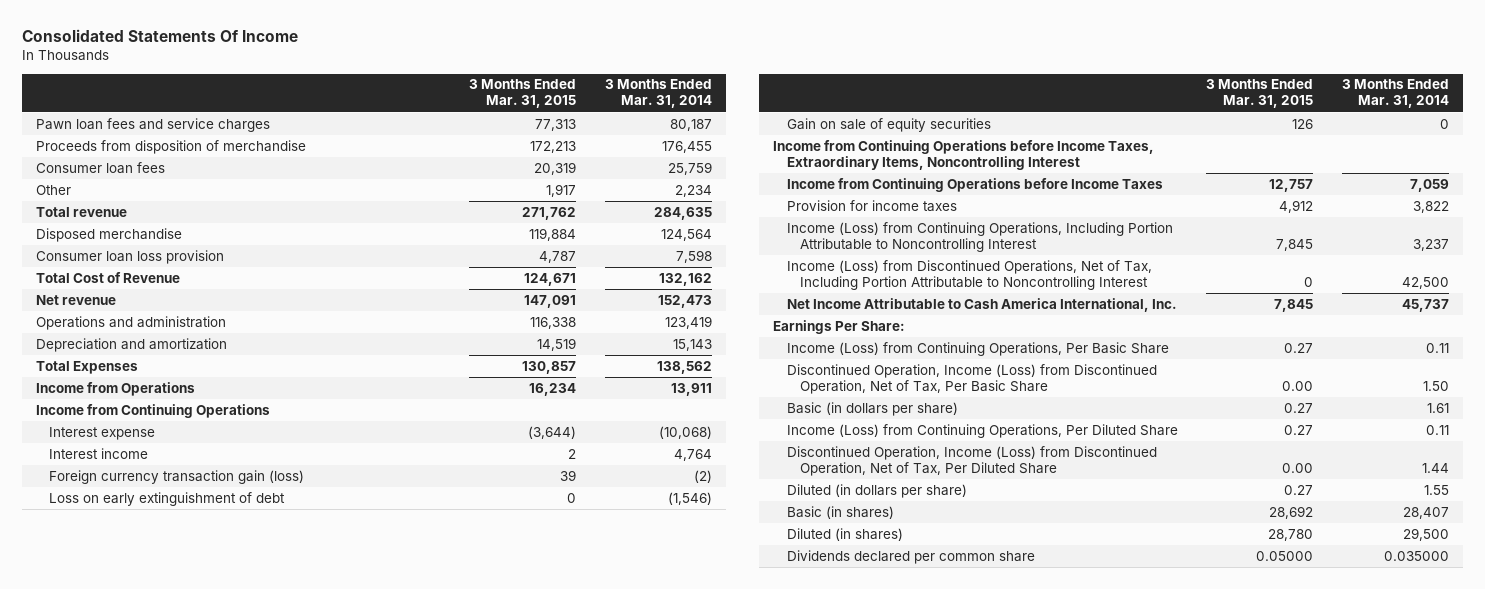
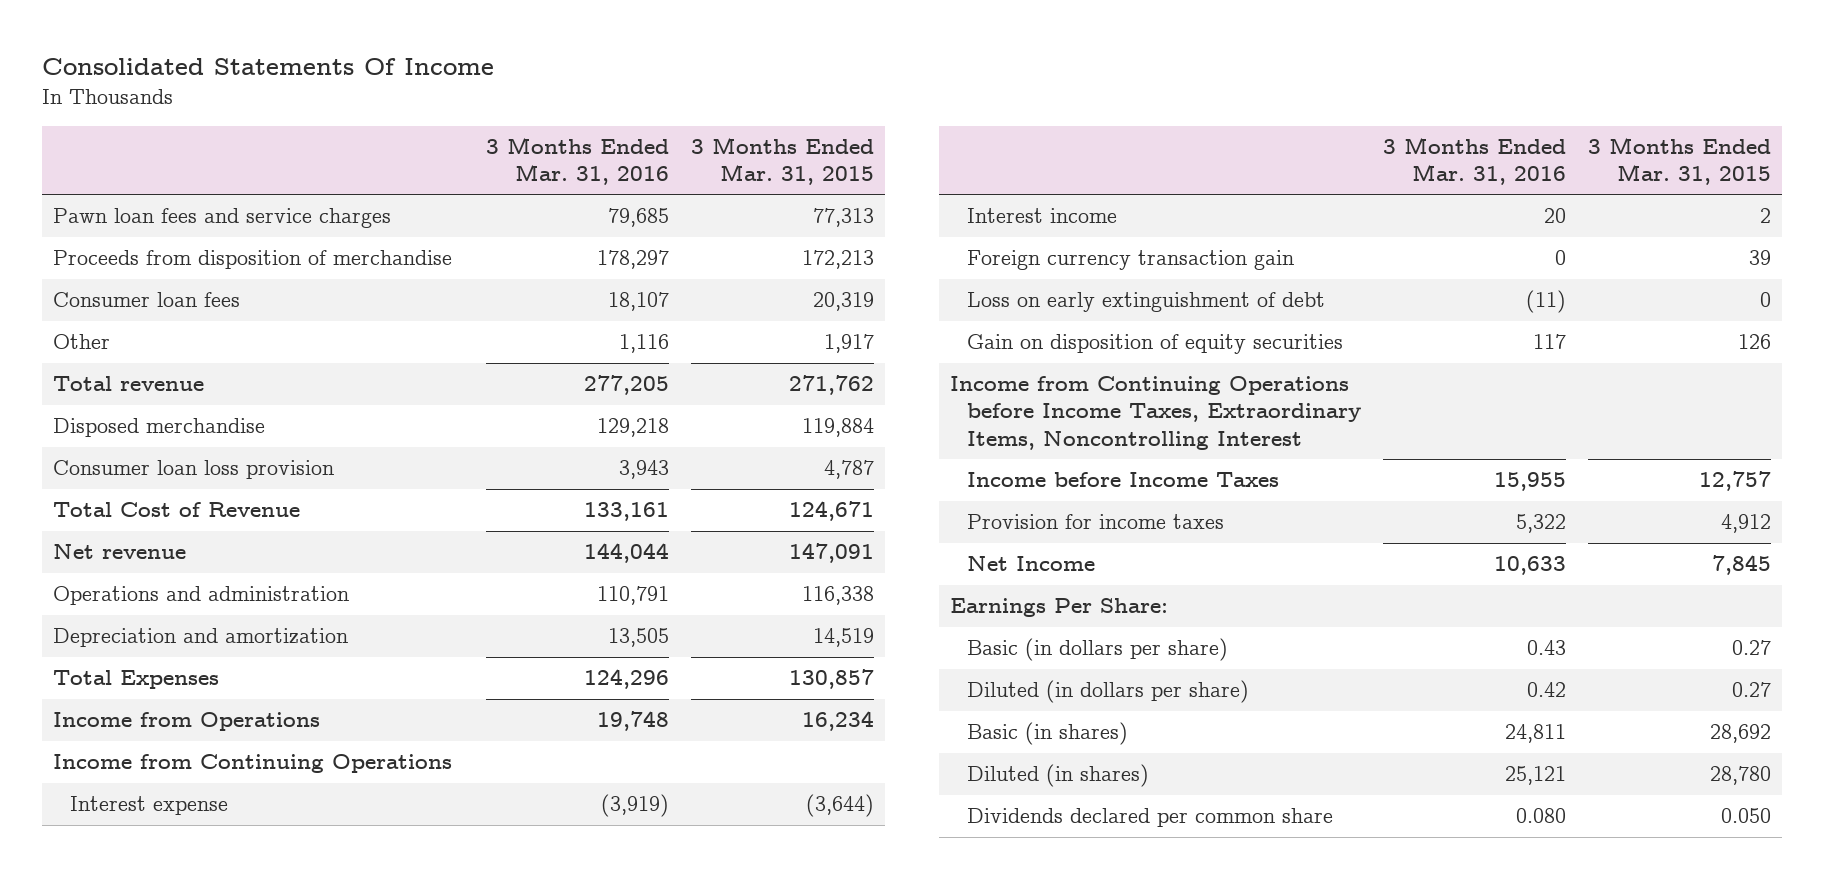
[604,79,712,109] 3 Months Ended Mar. 31, 2014 -> none
none -> [486,136,670,185] 3 Months Ended Mar. 31, 2016
[49,469,305,484] Foreign currency transaction gain (loss) -> [967,250,1295,271] Foreign currency transaction gain
[786,117,991,132] Gain on sale of equity securities -> [967,334,1344,355] Gain on disposition of equity securities
[786,177,1163,192] Income from Continuing Operations before Income Taxes -> [967,472,1280,488] Income before Income Taxes
[786,221,1173,252] Income (Loss) from Continuing Operations, Including Portion Attributable to Noncontrolling Interest -> none
[786,259,1152,290] Income (Loss) from Discontinued Operations, Net of Tax, Including Portion Attributable to Noncontrolling Interest -> none
[786,297,1177,312] Net Income Attributable to Cash America International, Inc. -> [967,556,1096,572] Net Income
[786,341,1169,356] Income (Loss) from Continuing Operations, Per Basic Share -> none
[786,363,1157,394] Discontinued Operation, Income (Loss) from Discontinued Operation, Net of Tax, Per Basic Share -> none
[786,423,1178,438] Income (Loss) from Continuing Operations, Per Diluted Share -> none
[786,445,1157,476] Discontinued Operation, Income (Loss) from Discontinued Operation, Net of Tax, Per Diluted Share -> none
[1256,550,1314,561] 0.05000 -> [1721,808,1772,824] 0.050

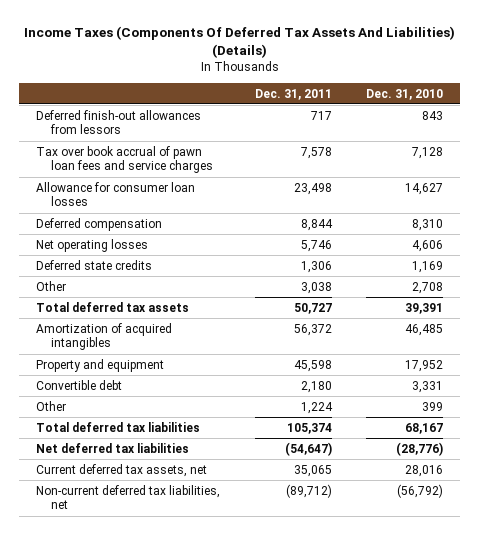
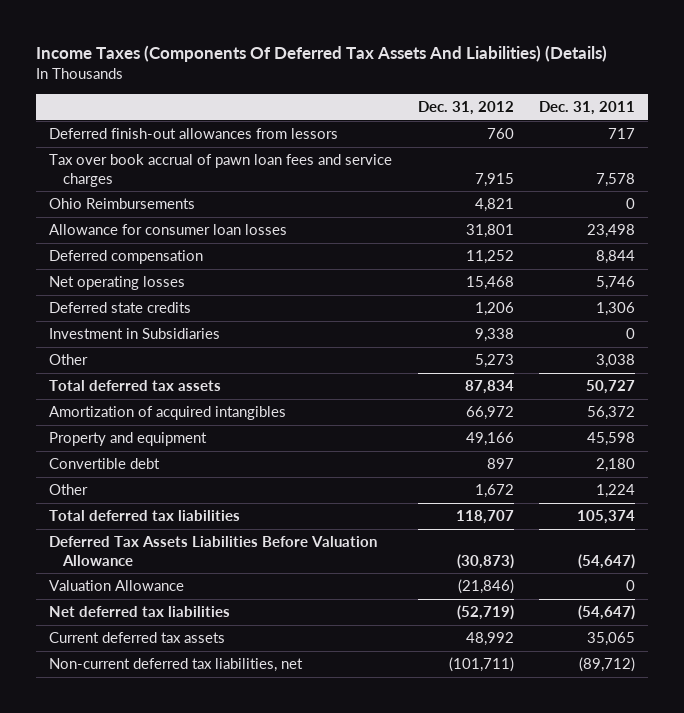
[366,88,444,100] Dec. 31, 2010 -> none
none -> [417,100,514,115] Dec. 31, 2012
none -> [49,198,196,210] Ohio Reimbursements
none -> [49,328,221,340] Investment in Subsidiaries
none -> [49,536,378,566] Deferred Tax Assets Liabilities Before Valuation Allowance
none -> [49,580,185,592] Valuation Allowance
[35,463,207,477] Current deferred tax assets, net -> [49,632,226,644] Current deferred tax assets

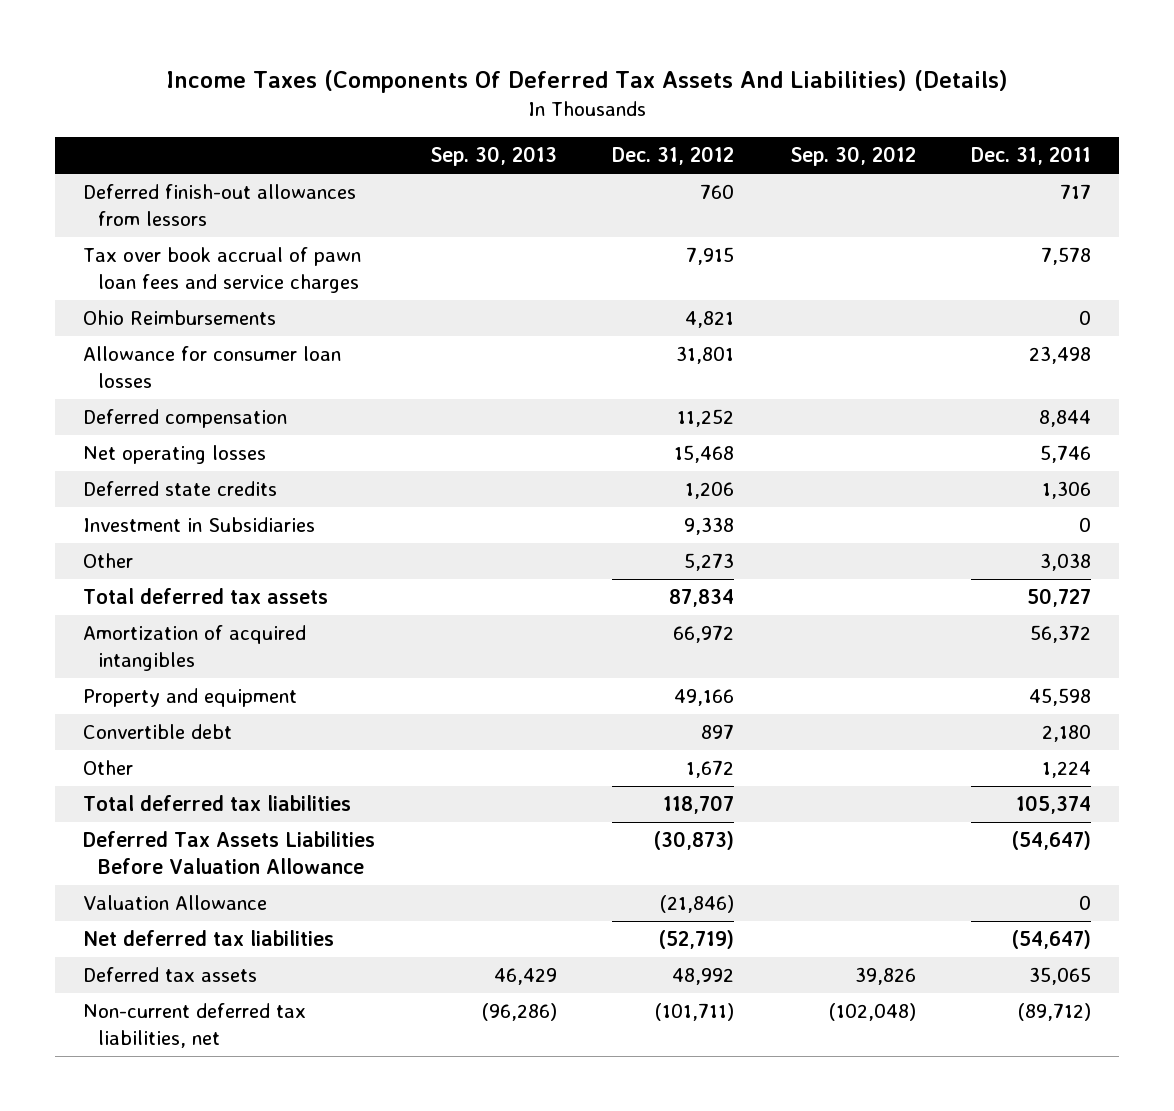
none -> [430,146,558,167] Sep. 30, 2013
none -> [789,146,916,167] Sep. 30, 2012
[49,632,226,644] Current deferred tax assets -> [82,967,257,983] Deferred tax assets

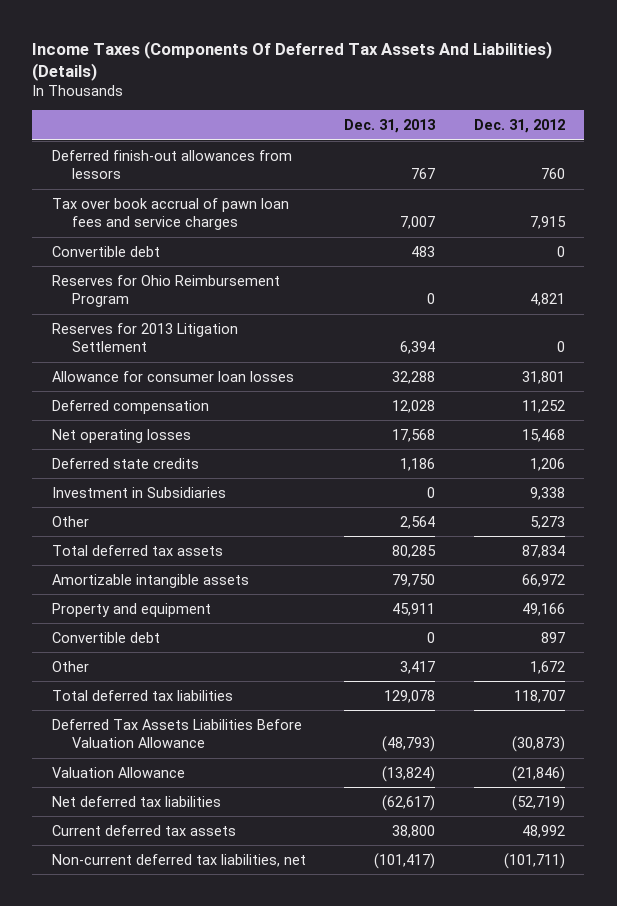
[430,146,558,167] Sep. 30, 2013 -> none
[789,146,916,167] Sep. 30, 2012 -> none
[971,146,1092,166] Dec. 31, 2011 -> none
none -> [344,119,437,134] Dec. 31, 2013
none -> [51,245,160,257] Convertible debt
[82,310,276,326] Ohio Reimbursements -> [51,274,280,308] Reserves for Ohio Reimbursement Program
none -> [51,322,238,353] Reserves for 2013 Litigation Settlement
[82,625,306,672] Amortization of acquired intangibles -> [51,573,249,588] Amortizable intangible assets
[82,967,257,983] Deferred tax assets -> [51,824,236,836] Current deferred tax assets

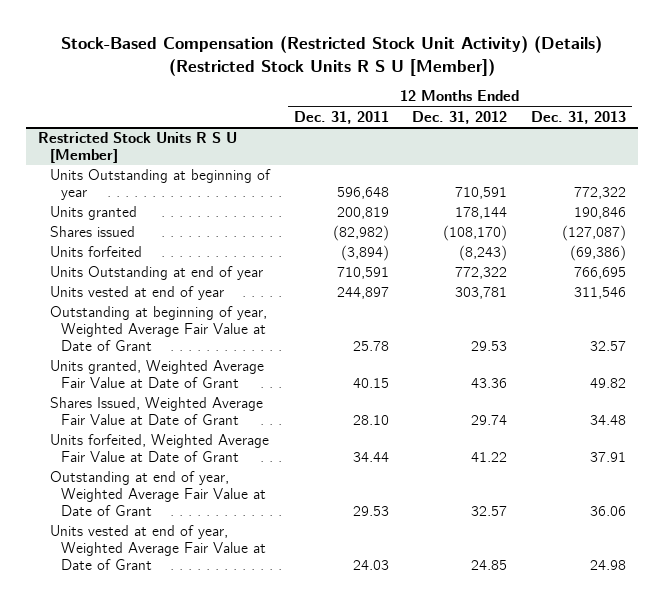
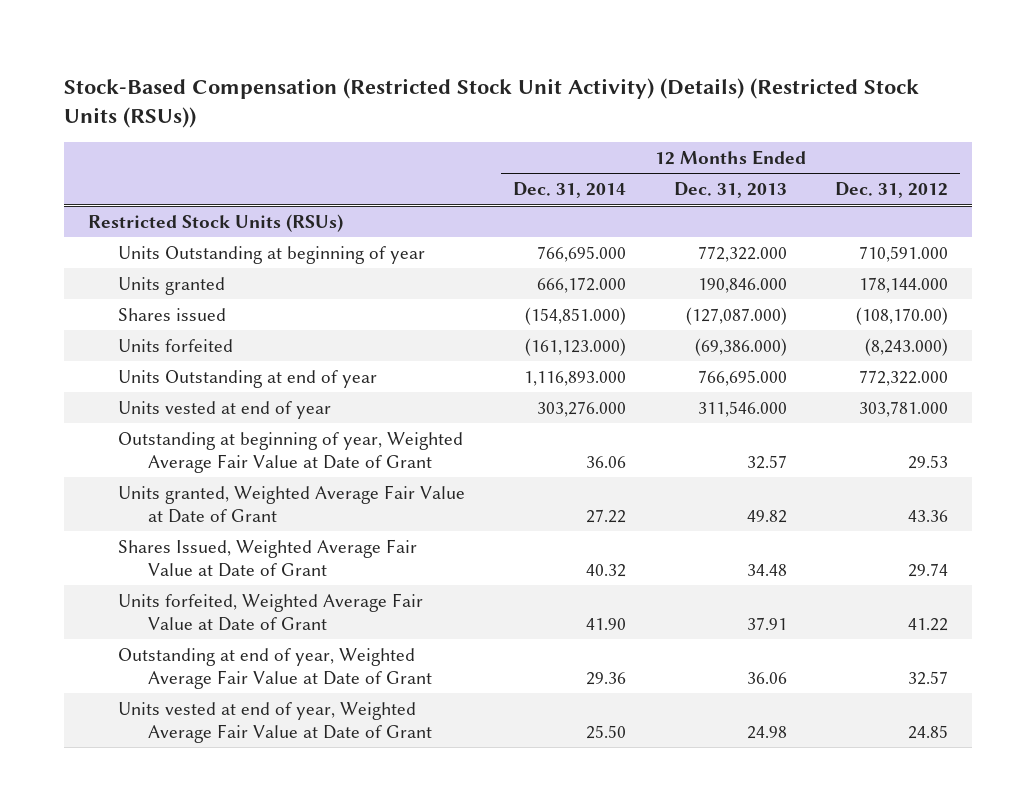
[61,35,603,76] Stock-Based Compensation (Restricted Stock Unit Activity) (Details) (Restricted Stock Units R S U [Member]) -> [64,77,920,129] Stock-Based Compensation (Restricted Stock Unit Activity) (Details) (Restricted Stock Units (RSUs))
[293,110,389,124] Dec. 31, 2011 -> none
none -> [513,182,627,199] Dec. 31, 2014
[38,132,238,164] Restricted Stock Units R S U [Member] -> none
none -> [88,213,344,232] Restricted Stock Units (RSUs)
[455,187,508,200] 710,591 -> [859,245,949,262] 710,591.000
[574,187,627,200] 772,322 -> [698,245,788,262] 772,322.000
[455,207,508,220] 178,144 -> [859,276,949,293] 178,144.000
[574,207,627,220] 190,846 -> [698,277,788,293] 190,846.000
[443,225,508,242] (108,170) -> [856,306,949,325] (108,170.00)
[562,225,627,242] (127,087) -> [686,306,788,325] (127,087.000)
[459,245,508,262] (8,243) -> [865,337,949,356] (8,243.000)
[570,245,627,262] (69,386) -> [695,337,788,356] (69,386.000)
[455,267,508,280] 772,322 -> [859,369,949,386] 772,322.000
[574,267,627,280] 766,695 -> [698,369,788,386] 766,695.000
[455,287,508,300] 303,781 -> [859,400,949,417] 303,781.000
[574,287,627,300] 311,546 -> [698,400,788,417] 311,546.000

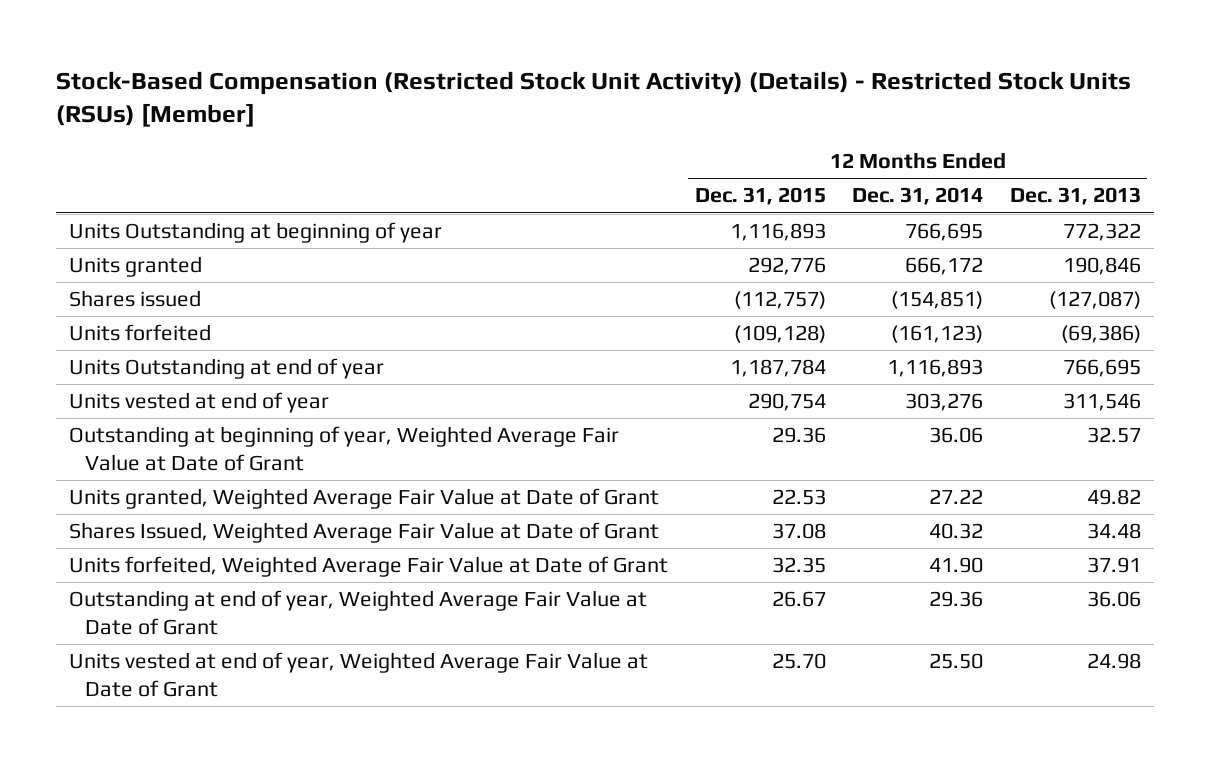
[64,77,920,129] Stock-Based Compensation (Restricted Stock Unit Activity) (Details) (Restricted Stock Units (RSUs)) -> [55,71,1131,128] Stock-Based Compensation (Restricted Stock Unit Activity) (Details) - Restricted Stock Units (RSUs) [Member]
[835,182,949,199] Dec. 31, 2012 -> none
none -> [694,187,826,206] Dec. 31, 2015
[88,213,344,232] Restricted Stock Units (RSUs) -> none
[537,245,627,262] 766,695.000 -> [905,223,984,242] 766,695
[698,245,788,262] 772,322.000 -> [1062,223,1141,242] 772,322
[537,276,627,293] 666,172.000 -> [905,257,984,276] 666,172
[698,277,788,293] 190,846.000 -> [1062,257,1141,276] 190,846
[525,306,627,325] (154,851.000) -> [891,291,984,310] (154,851)
[686,306,788,325] (127,087.000) -> [1048,291,1141,310] (127,087)
[525,337,627,356] (161,123.000) -> [891,325,984,344] (161,123)
[695,337,788,356] (69,386.000) -> [1060,325,1141,344] (69,386)
[524,370,627,386] 1,116,893.000 -> [887,359,984,378] 1,116,893
[698,369,788,386] 766,695.000 -> [1062,359,1141,378] 766,695
[537,400,627,417] 303,276.000 -> [905,393,984,412] 303,276
[698,400,788,417] 311,546.000 -> [1062,393,1141,412] 311,546

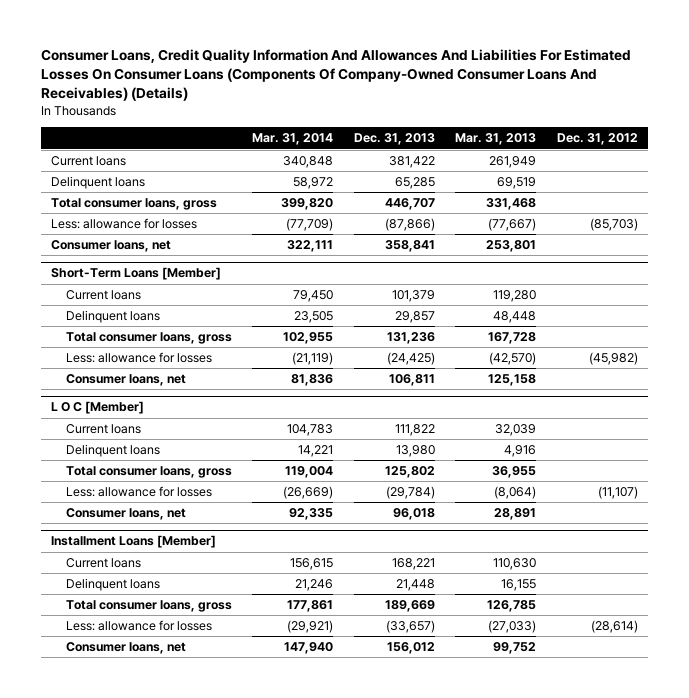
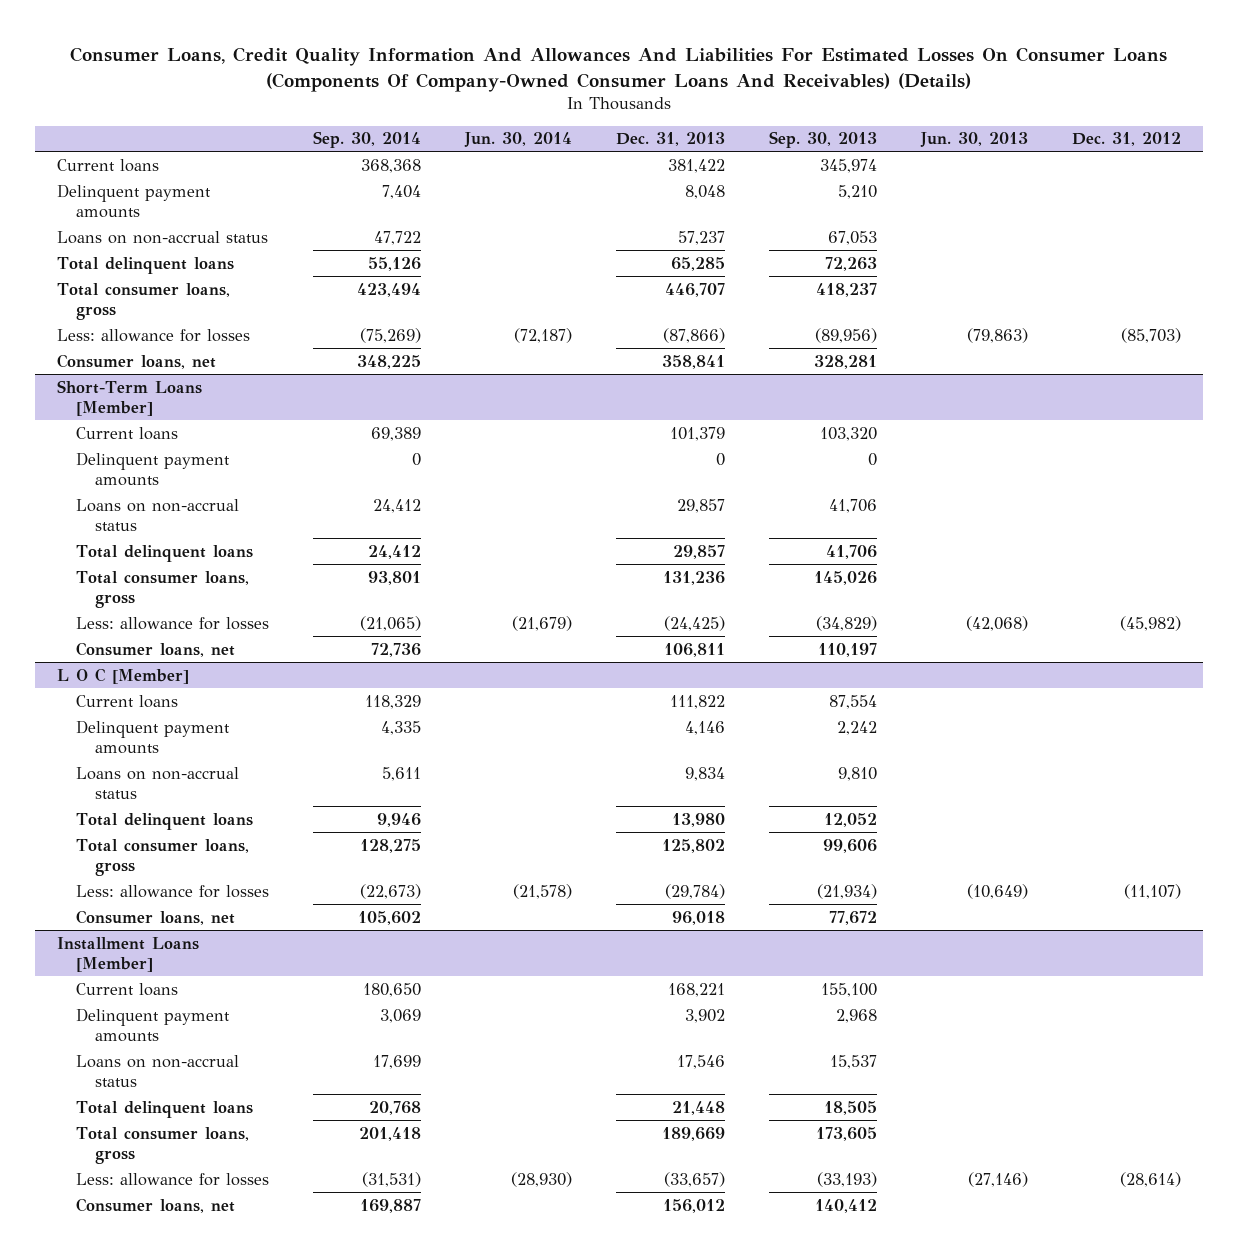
[252,133,334,146] Mar. 31, 2014 -> none
[455,133,537,146] Mar. 31, 2013 -> none
none -> [313,131,422,149] Sep. 30, 2014
none -> [464,132,573,148] Jun. 30, 2014
none -> [768,131,877,149] Sep. 30, 2013
none -> [919,132,1028,148] Jun. 30, 2013
none -> [57,183,212,218] Delinquent payment amounts
none -> [57,230,269,244] Loans on non-accrual status
[51,176,146,190] Delinquent loans -> [57,256,235,274] Total delinquent loans
none -> [76,451,231,486] Delinquent payment amounts
none -> [76,498,240,531] Loans on non-accrual status
[66,310,161,324] Delinquent loans -> [76,544,254,562] Total delinquent loans
none -> [76,719,231,754] Delinquent payment amounts
none -> [76,766,240,799] Loans on non-accrual status
[66,444,161,458] Delinquent loans -> [76,812,254,830] Total delinquent loans
none -> [76,1007,231,1042] Delinquent payment amounts
none -> [76,1054,240,1087] Loans on non-accrual status
[66,578,161,592] Delinquent loans -> [76,1100,254,1118] Total delinquent loans

